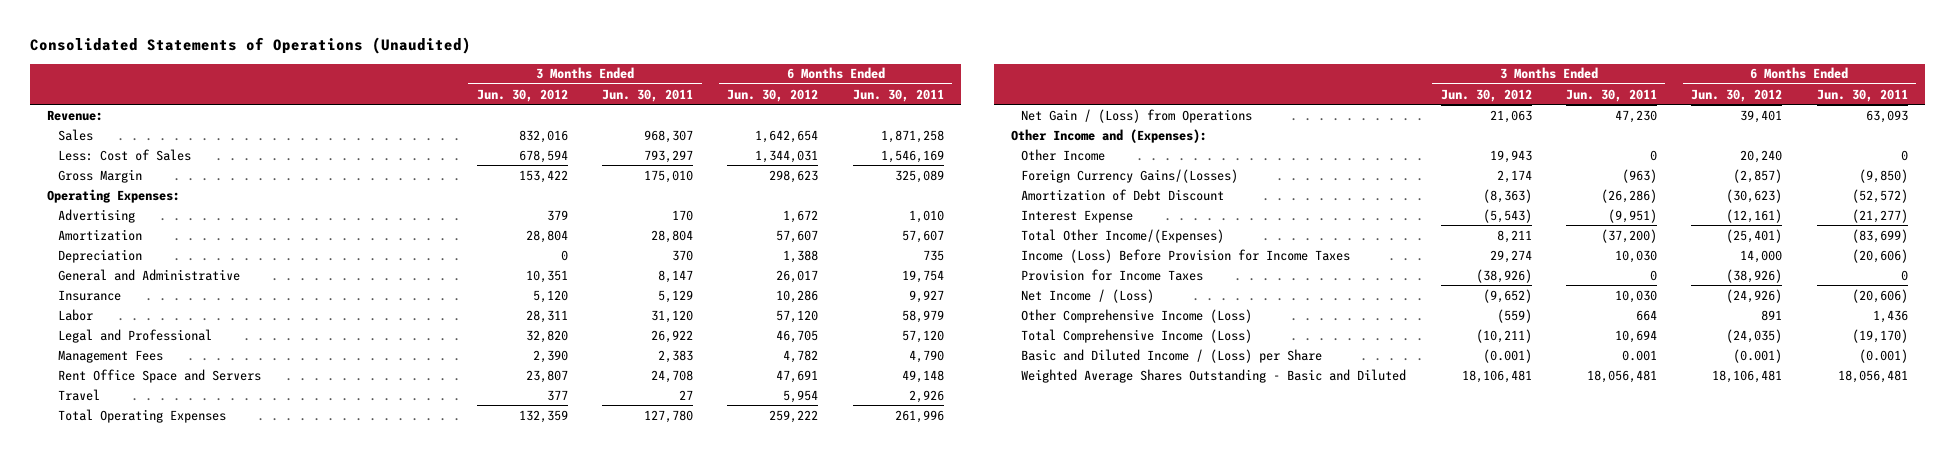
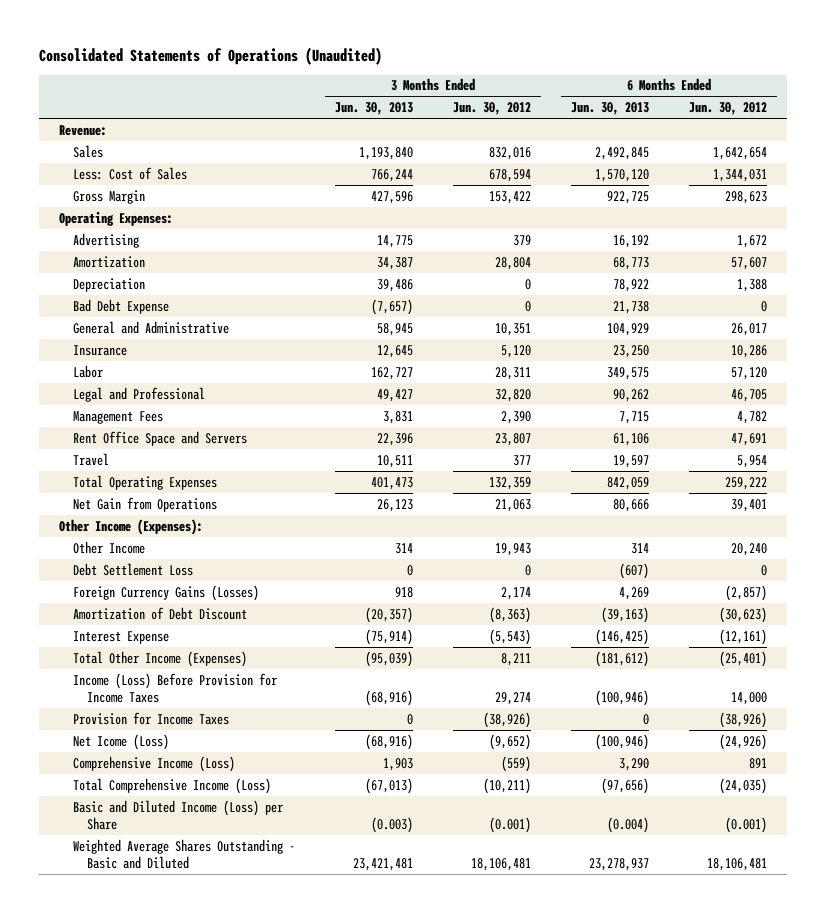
[602,88,694,102] Jun. 30, 2011 -> none
[852,88,944,102] Jun. 30, 2011 -> none
none -> [335,102,414,116] Jun. 30, 2013
none -> [570,102,649,116] Jun. 30, 2013
none -> [73,298,170,314] Bad Debt Expense
[1021,108,1253,123] Net Gain / (Loss) from Operations -> [73,496,218,512] Net Gain from Operations
[1010,128,1207,143] Other Income and (Expenses): -> [58,518,203,535] Other Income (Expenses):
none -> [73,562,194,576] Debt Settlement Loss
[1021,168,1239,183] Foreign Currency Gains/(Losses) -> [73,584,260,601] Foreign Currency Gains (Losses)
[1021,228,1225,243] Total Other Income/(Expenses) -> [73,650,248,667] Total Other Income (Expenses)
[1021,288,1155,303] Net Income / (Loss) -> [73,733,170,750] Net Icome (Loss)
[1021,308,1253,323] Other Comprehensive Income (Loss) -> [73,755,236,772] Comprehensive Income (Loss)
[1021,348,1323,363] Basic and Diluted Income / (Loss) per Share -> [73,799,284,830] Basic and Diluted Income (Loss) per Share

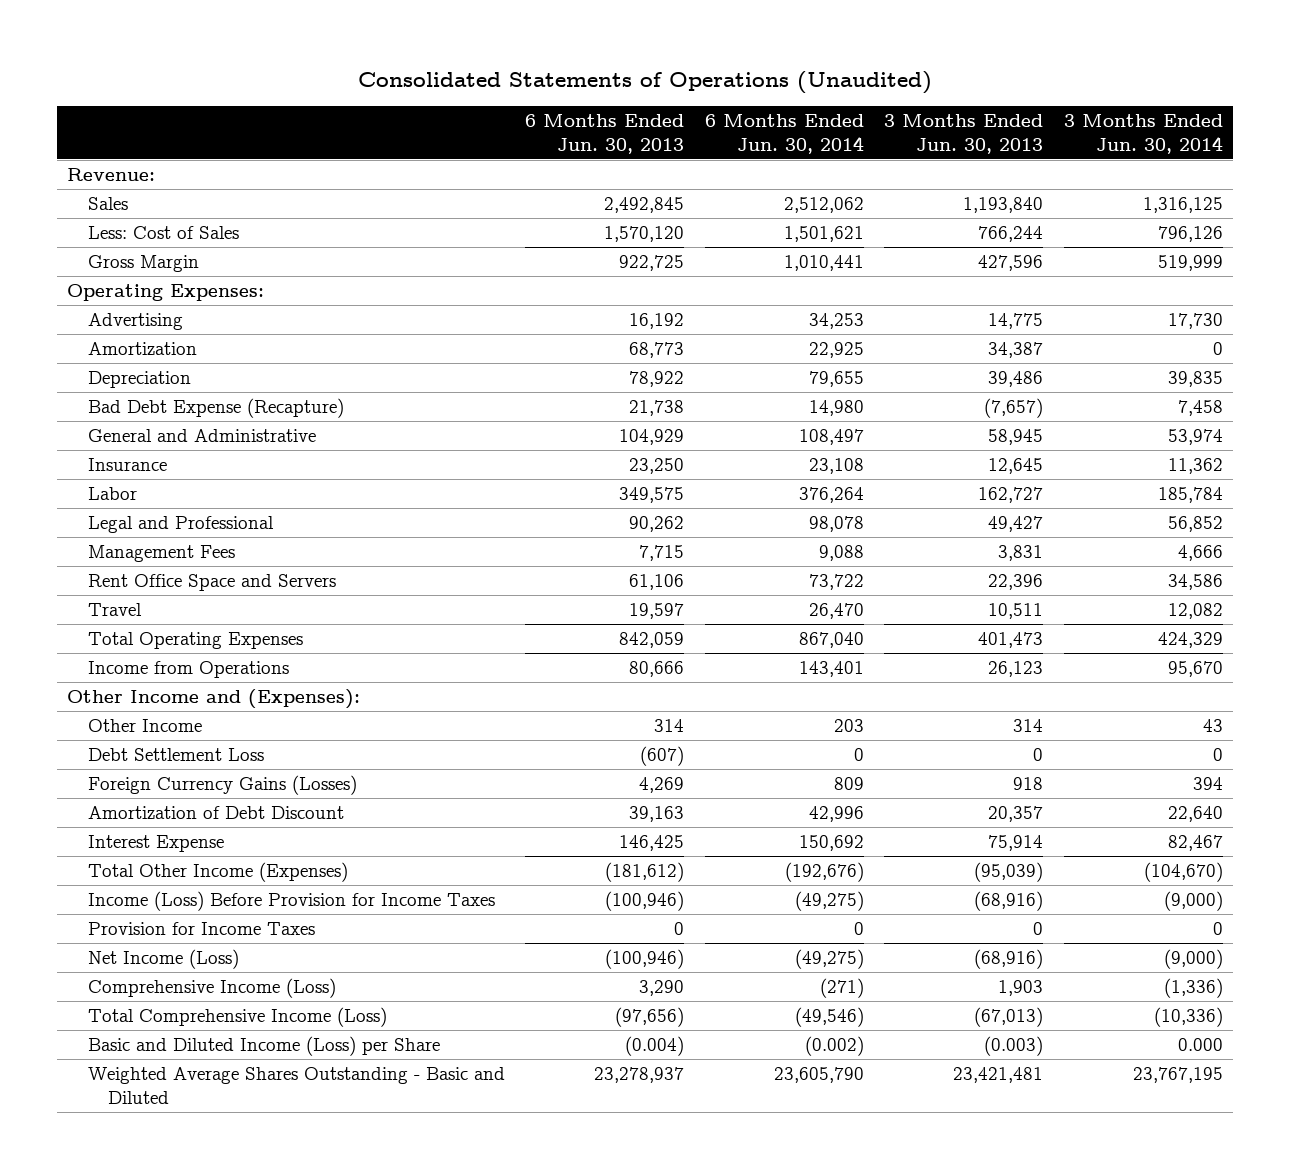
[452,102,531,116] Jun. 30, 2012 -> none
[688,102,767,116] Jun. 30, 2012 -> none
none -> [704,113,864,154] 6 Months Ended Jun. 30, 2014
none -> [1064,113,1224,154] 3 Months Ended Jun. 30, 2014
[73,298,170,314] Bad Debt Expense -> [87,398,344,419] Bad Debt Expense (Recapture)
[73,496,218,512] Net Gain from Operations -> [87,661,289,679] Income from Operations
[58,518,203,535] Other Income (Expenses): -> [67,689,361,710] Other Income and (Expenses):
[365,606,414,623] (20,357) -> [988,806,1044,823] 20,357
[600,606,649,623] (39,163) -> [629,806,685,823] 39,163
[365,628,414,645] (75,914) -> [988,835,1044,852] 75,914
[594,628,649,645] (146,425) -> [619,835,685,852] 146,425
[73,733,170,750] Net Icome (Loss) -> [87,949,239,970] Net Income (Loss)

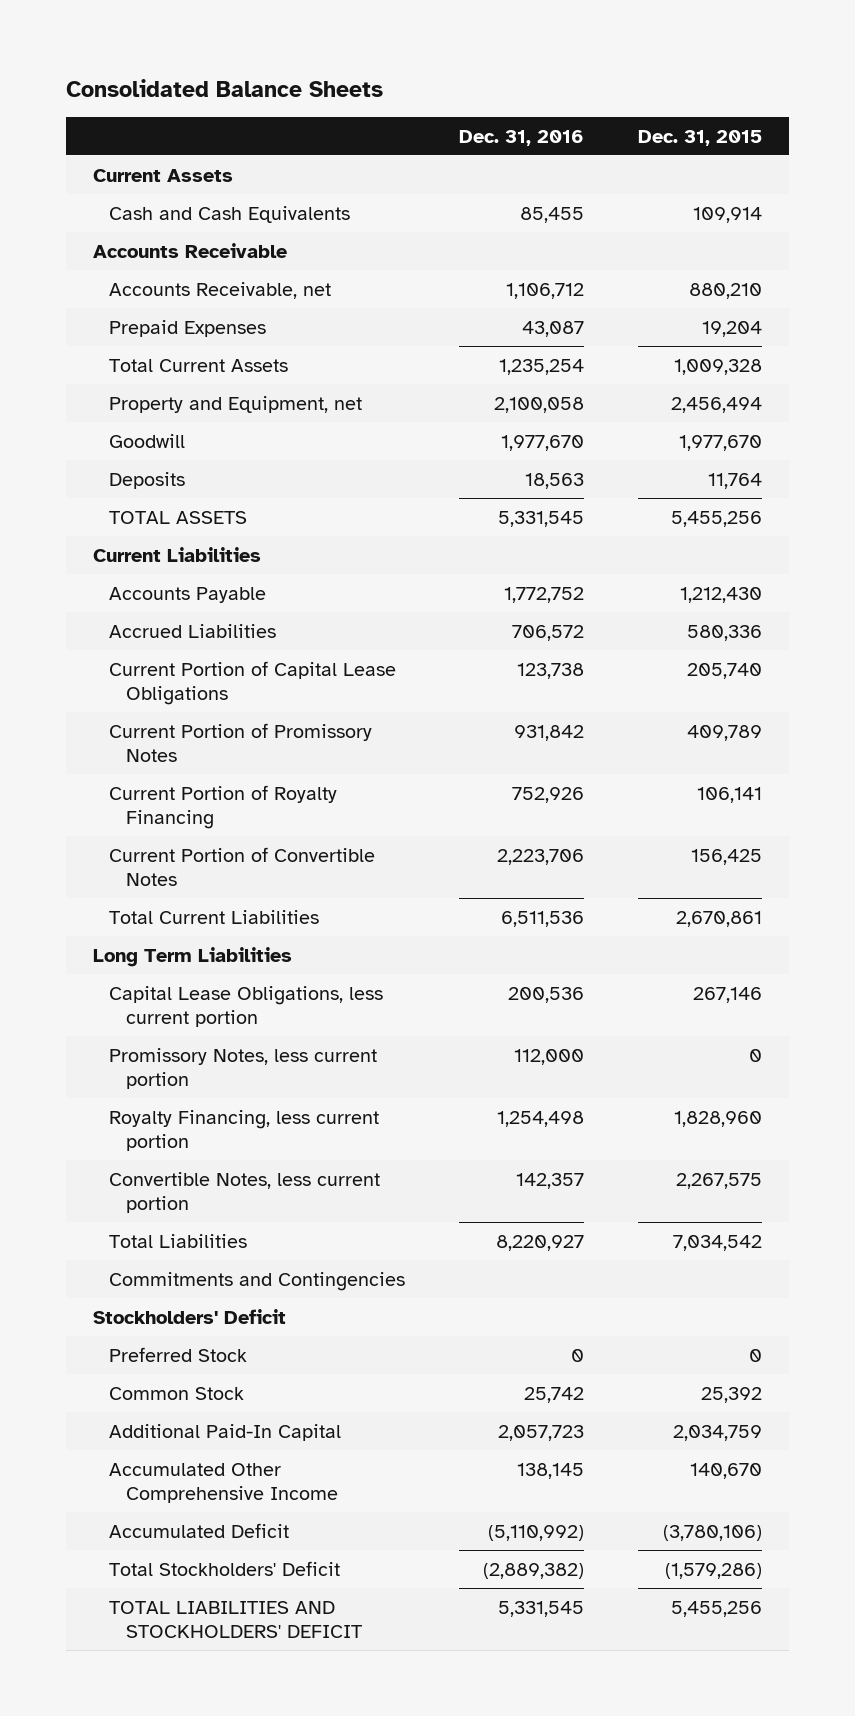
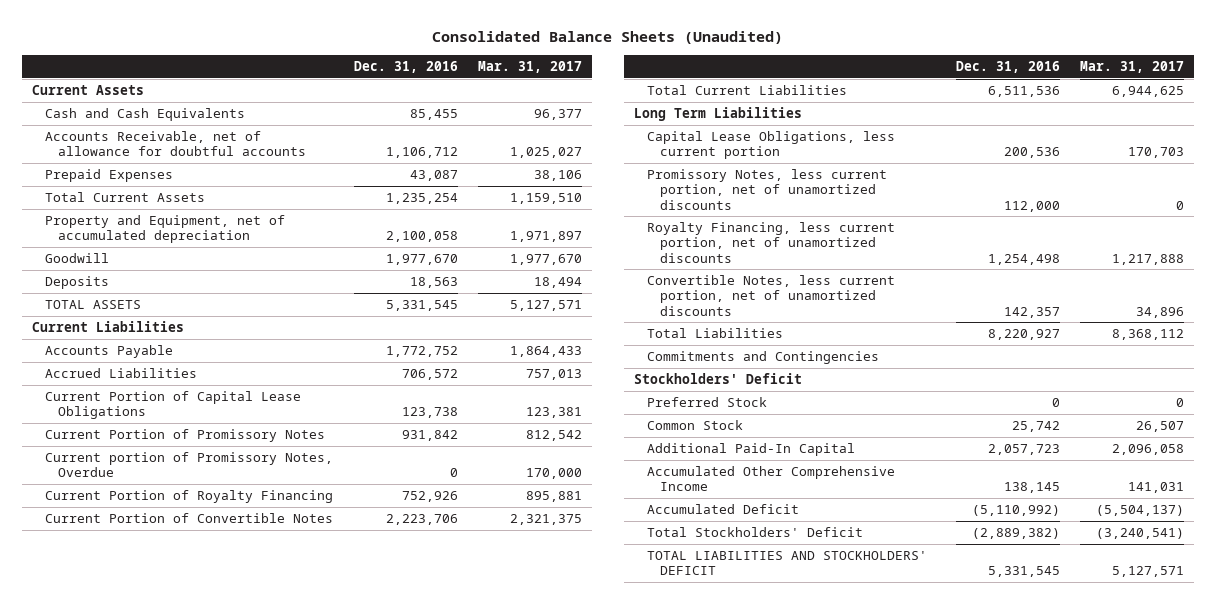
[65,78,383,97] Consolidated Balance Sheets -> [432,30,784,44] Consolidated Balance Sheets (Unaudited)
[638,129,763,146] Dec. 31, 2015 -> none
none -> [477,60,582,73] Mar. 31, 2017
[92,242,287,258] Accounts Receivable -> none
[109,281,332,299] Accounts Receivable, net -> [45,131,307,157] Accounts Receivable, net of allowance for doubtful accounts
[109,395,363,413] Property and Equipment, net -> [45,215,286,244] Property and Equipment, net of accumulated depreciation
none -> [45,452,334,478] Current portion of Promissory Notes, Overdue
[109,1047,378,1089] Promissory Notes, less current portion -> [647,169,888,210] Promissory Notes, less current portion, net of unamortized discounts
[109,1109,380,1151] Royalty Financing, less current portion -> [647,222,896,263] Royalty Financing, less current portion, net of unamortized discounts
[109,1171,381,1213] Convertible Notes, less current portion -> [647,275,896,316] Convertible Notes, less current portion, net of unamortized discounts

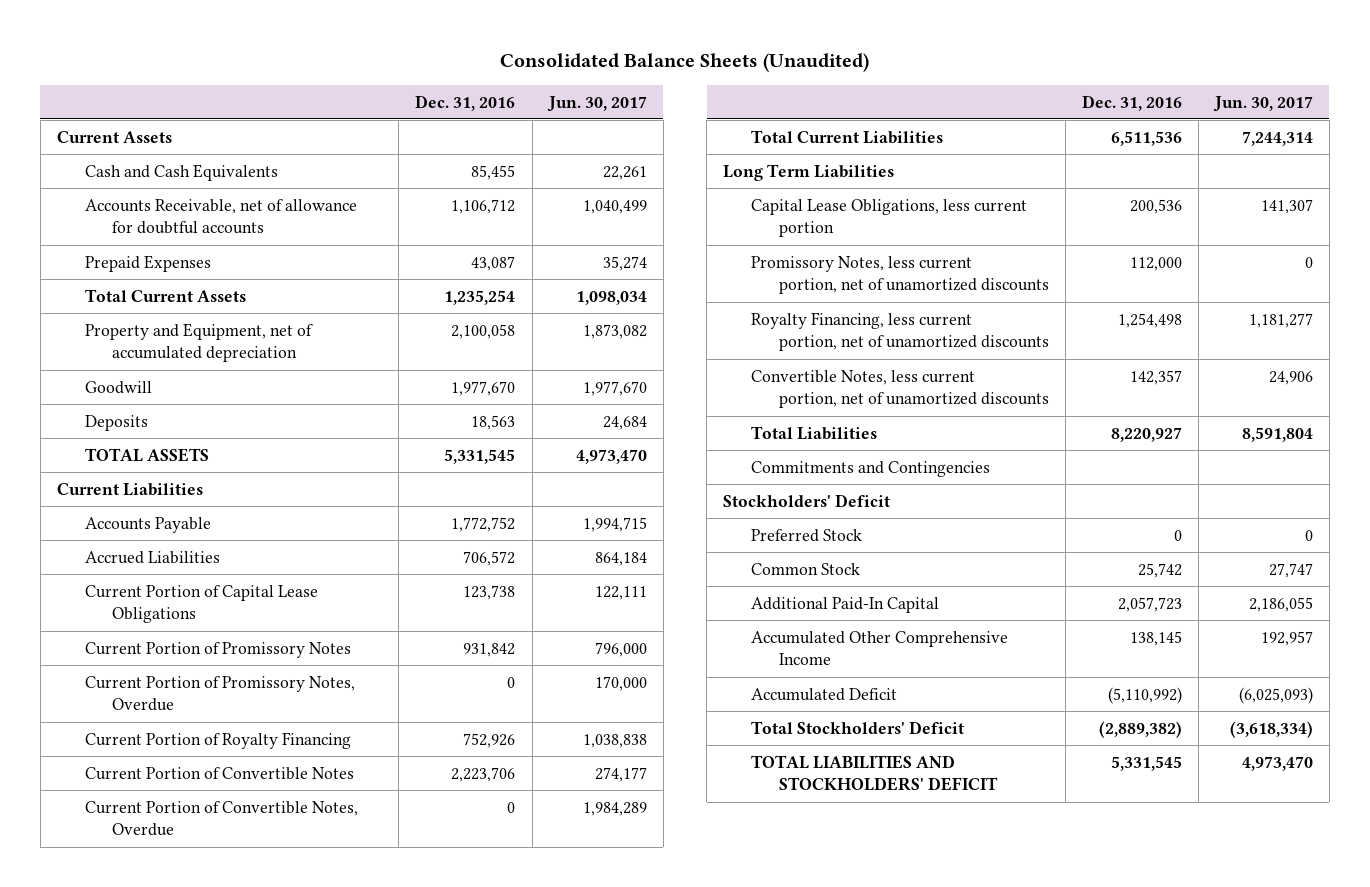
[477,60,582,73] Mar. 31, 2017 -> none
none -> [546,95,647,112] Jun. 30, 2017
[45,452,334,478] Current portion of Promissory Notes, Overdue -> [84,675,355,712] Current Portion of Promissory Notes, Overdue
none -> [84,800,358,837] Current Portion of Convertible Notes, Overdue

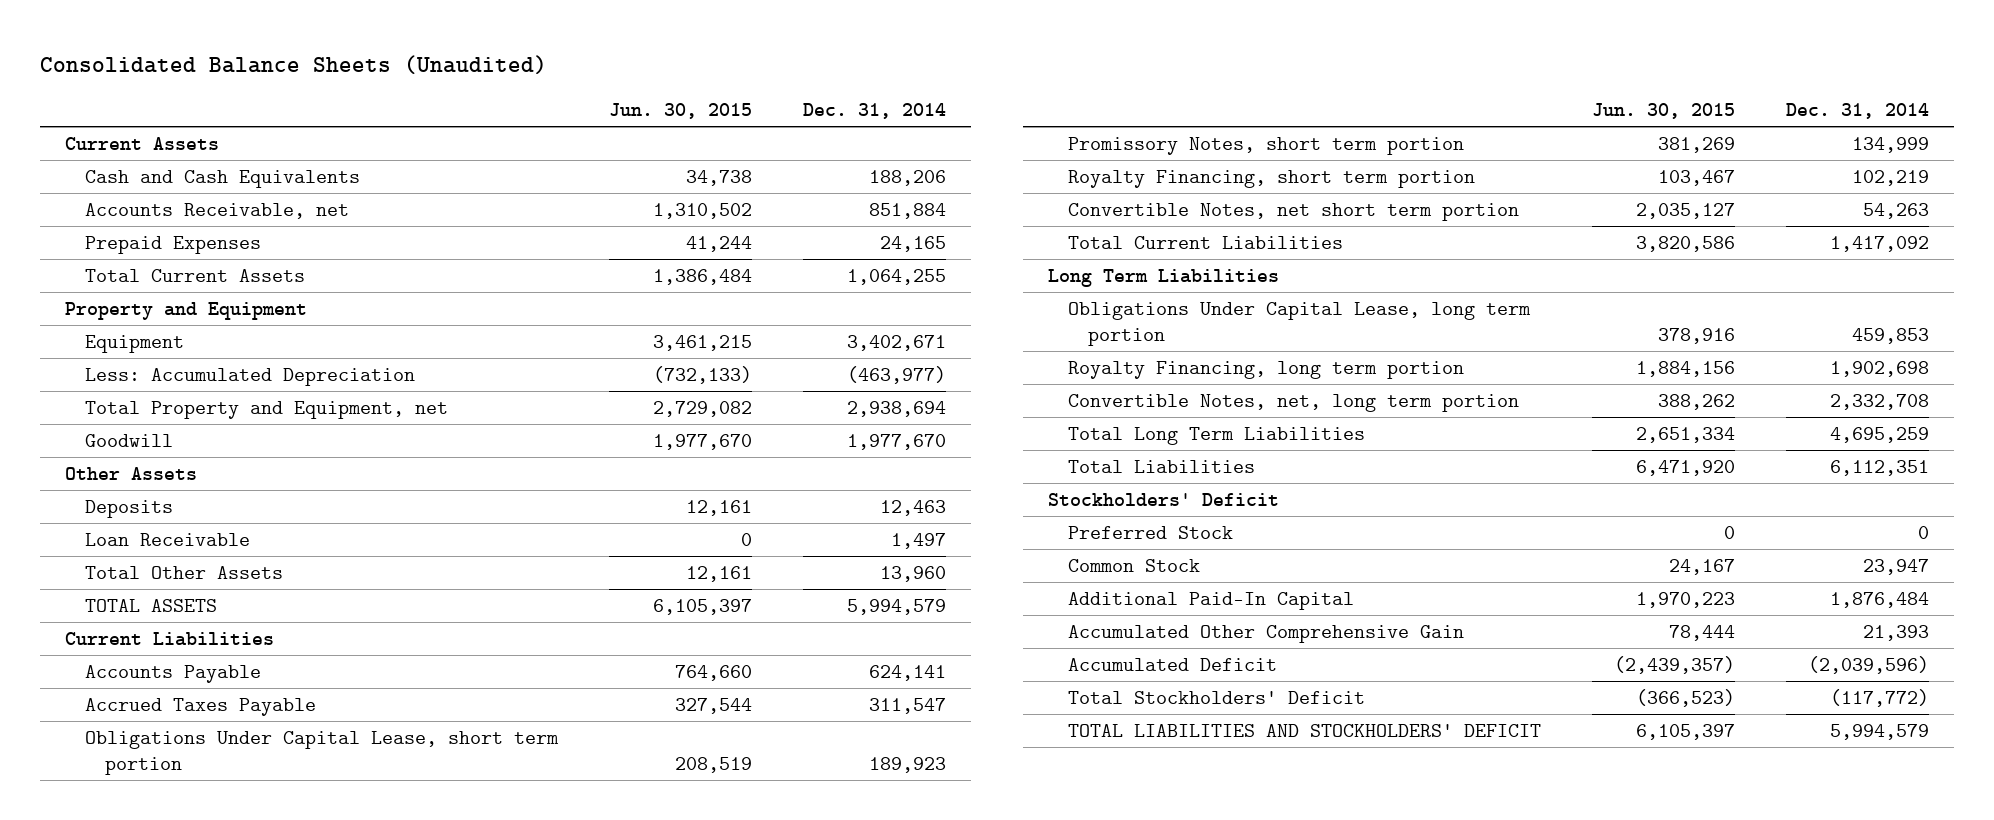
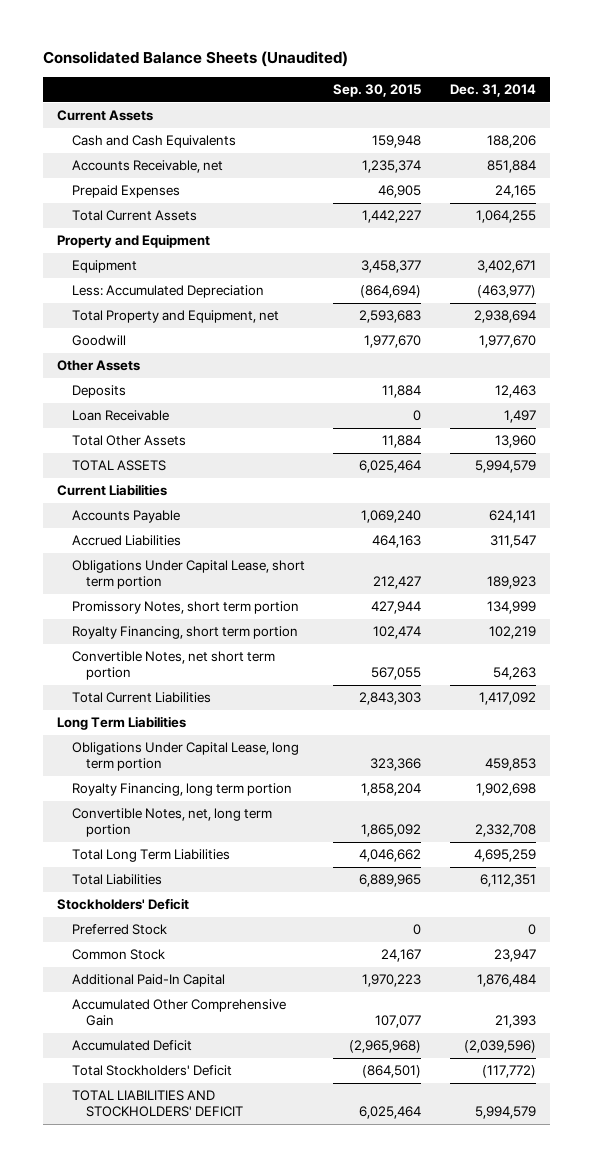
[608,102,752,119] Jun. 30, 2015 -> none
none -> [333,83,422,97] Sep. 30, 2015
[84,697,316,716] Accrued Taxes Payable -> [71,535,181,547] Accrued Liabilities

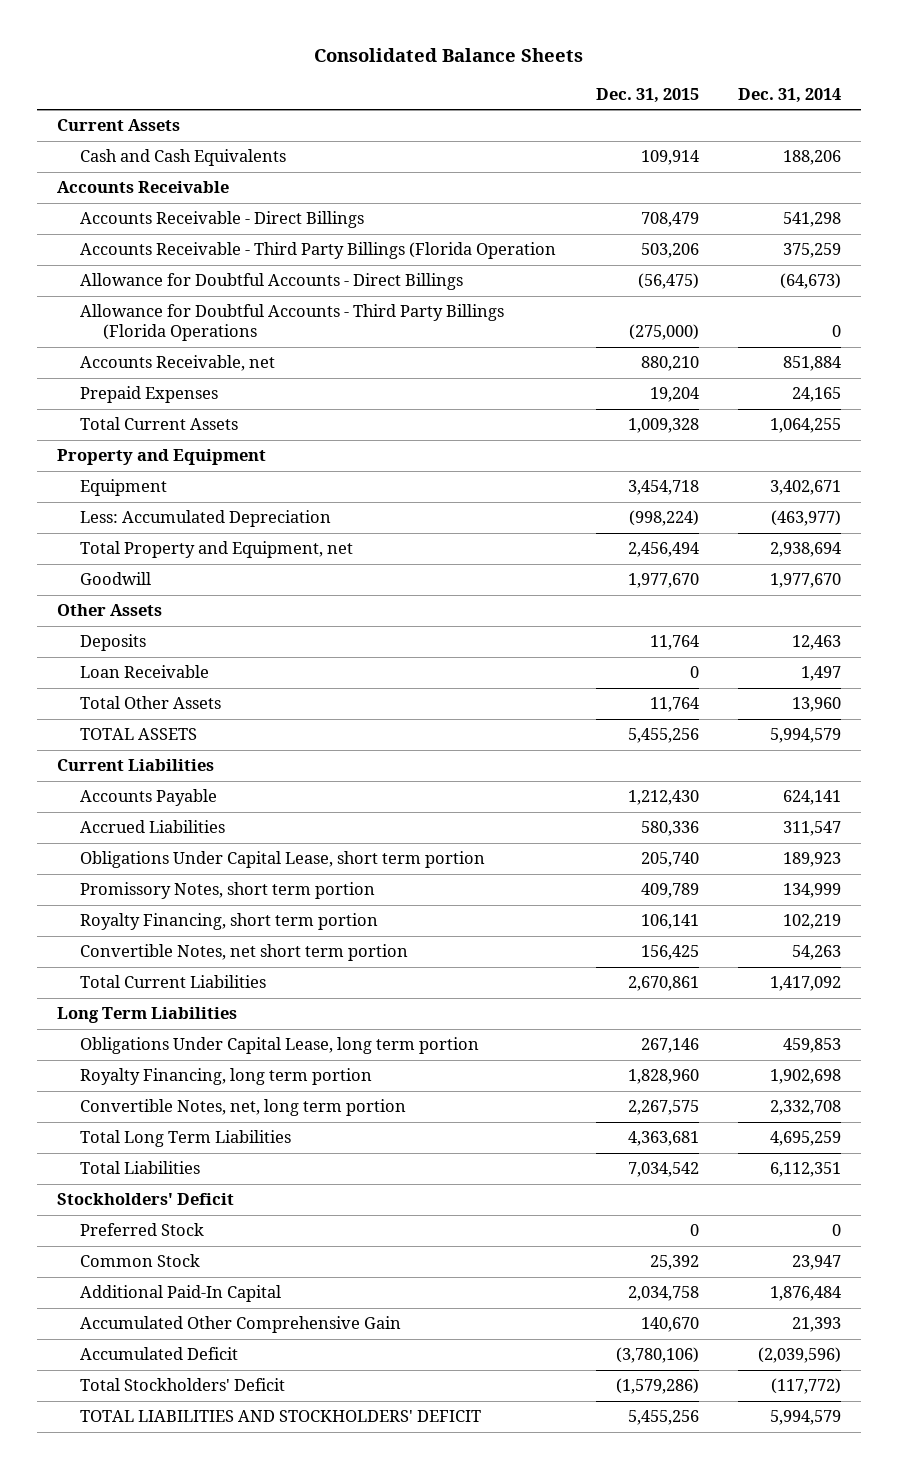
[42,51,348,68] Consolidated Balance Sheets (Unaudited) -> [314,48,584,63] Consolidated Balance Sheets
[333,83,422,97] Sep. 30, 2015 -> none
none -> [595,87,699,103] Dec. 31, 2015
none -> [56,181,229,194] Accounts Receivable
none -> [80,211,365,229] Accounts Receivable - Direct Billings
none -> [80,242,557,260] Accounts Receivable - Third Party Billings (Florida Operation
none -> [80,273,464,291] Allowance for Doubtful Accounts - Direct Billings
none -> [80,304,505,342] Allowance for Doubtful Accounts - Third Party Billings (Florida Operations

